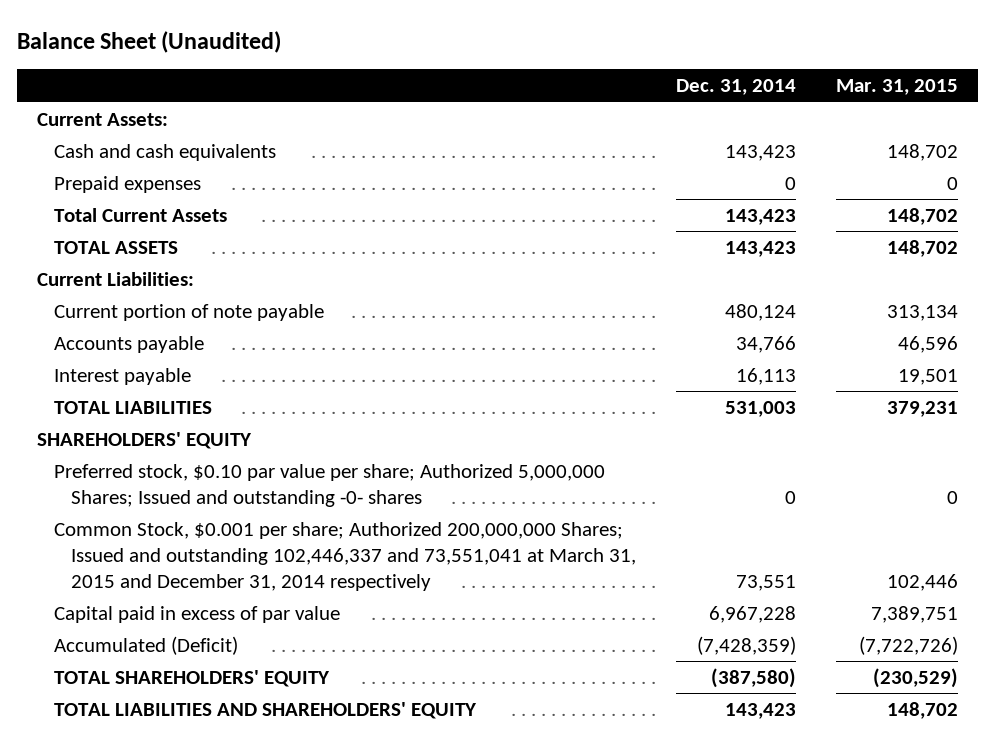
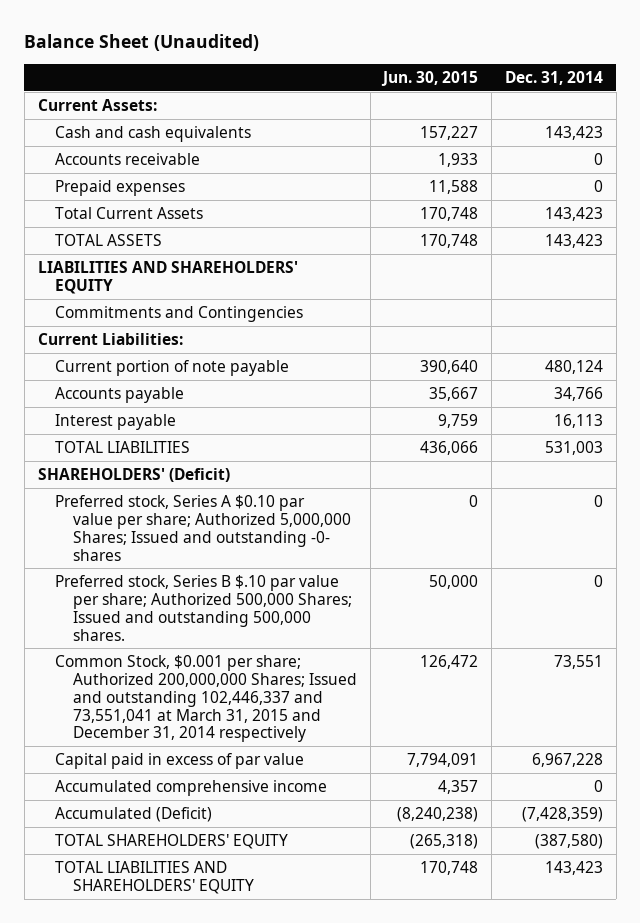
[835,79,958,96] Mar. 31, 2015 -> none
none -> [381,70,479,86] Jun. 30, 2015
none -> [55,153,201,166] Accounts receivable
none -> [37,261,298,294] LIABILITIES AND SHAREHOLDERS' EQUITY
none -> [55,306,304,323] Commitments and Contingencies
[37,431,253,449] SHAREHOLDERS' EQUITY -> [37,468,230,483] SHAREHOLDERS' (Deficit)
[53,463,605,507] Preferred stock, $0.10 par value per share; Authorized 5,000,000 Shares; Issued and outstanding -0- shares -> [55,495,352,561] Preferred stock, Series A $0.10 par value per share; Authorized 5,000,000 Shares; Issued and outstanding -0- shares
none -> [55,575,353,641] Preferred stock, Series B $.10 par value per share; Authorized 500,000 Shares; Issued and outstanding 500,000 shares.
none -> [55,780,328,797] Accumulated comprehensive income

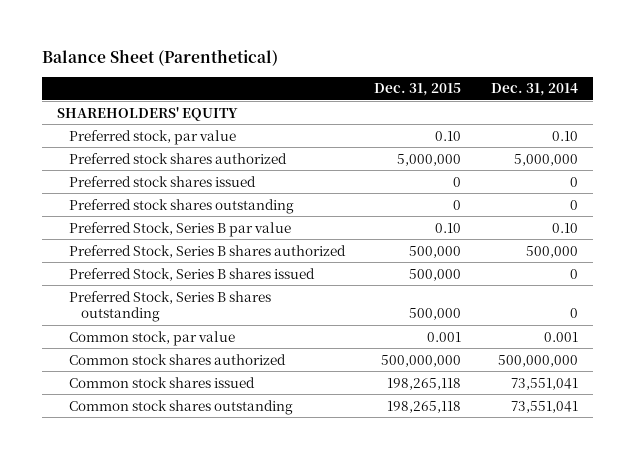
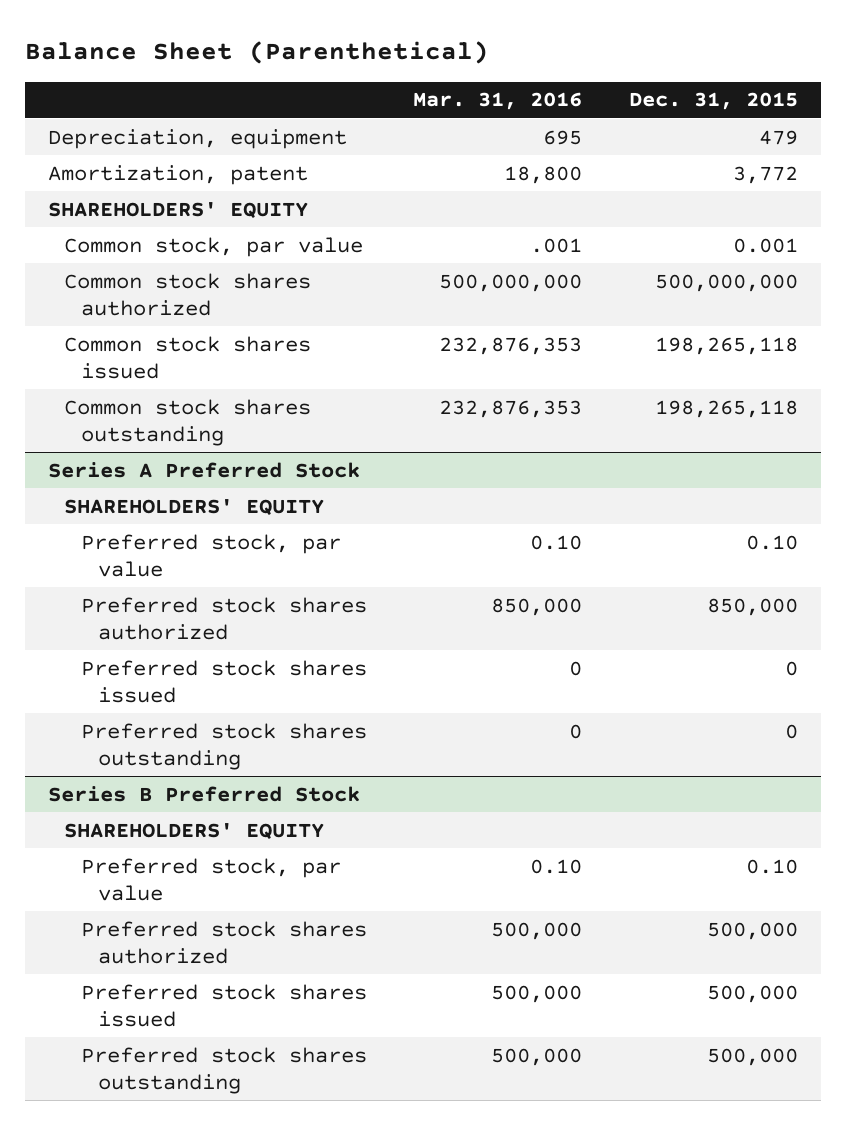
[491,83,579,97] Dec. 31, 2014 -> none
none -> [413,92,583,111] Mar. 31, 2016
none -> [47,128,347,149] Depreciation, equipment
none -> [47,164,308,185] Amortization, patent
[68,129,236,145] Preferred stock, par value -> none
[68,152,287,164] Preferred stock shares authorized -> none
[68,175,256,187] Preferred stock shares issued -> none
[68,198,294,214] Preferred stock shares outstanding -> none
[68,221,291,237] Preferred Stock, Series B par value -> none
[68,244,346,258] Preferred Stock, Series B shares authorized -> none
[68,267,315,281] Preferred Stock, Series B shares issued -> none
[68,290,271,323] Preferred Stock, Series B shares outstanding -> none
none -> [47,461,360,478] Series A Preferred Stock
none -> [64,498,325,515] SHAREHOLDERS' EQUITY
none -> [81,533,342,577] Preferred stock, par value
none -> [81,596,368,640] Preferred stock shares authorized
none -> [81,659,368,703] Preferred stock shares issued
none -> [81,722,368,770] Preferred stock shares outstanding
none -> [47,785,360,802] Series B Preferred Stock
none -> [64,822,325,839] SHAREHOLDERS' EQUITY
none -> [81,857,342,901] Preferred stock, par value
none -> [81,920,368,964] Preferred stock shares authorized
none -> [81,983,368,1027] Preferred stock shares issued
none -> [81,1046,368,1094] Preferred stock shares outstanding

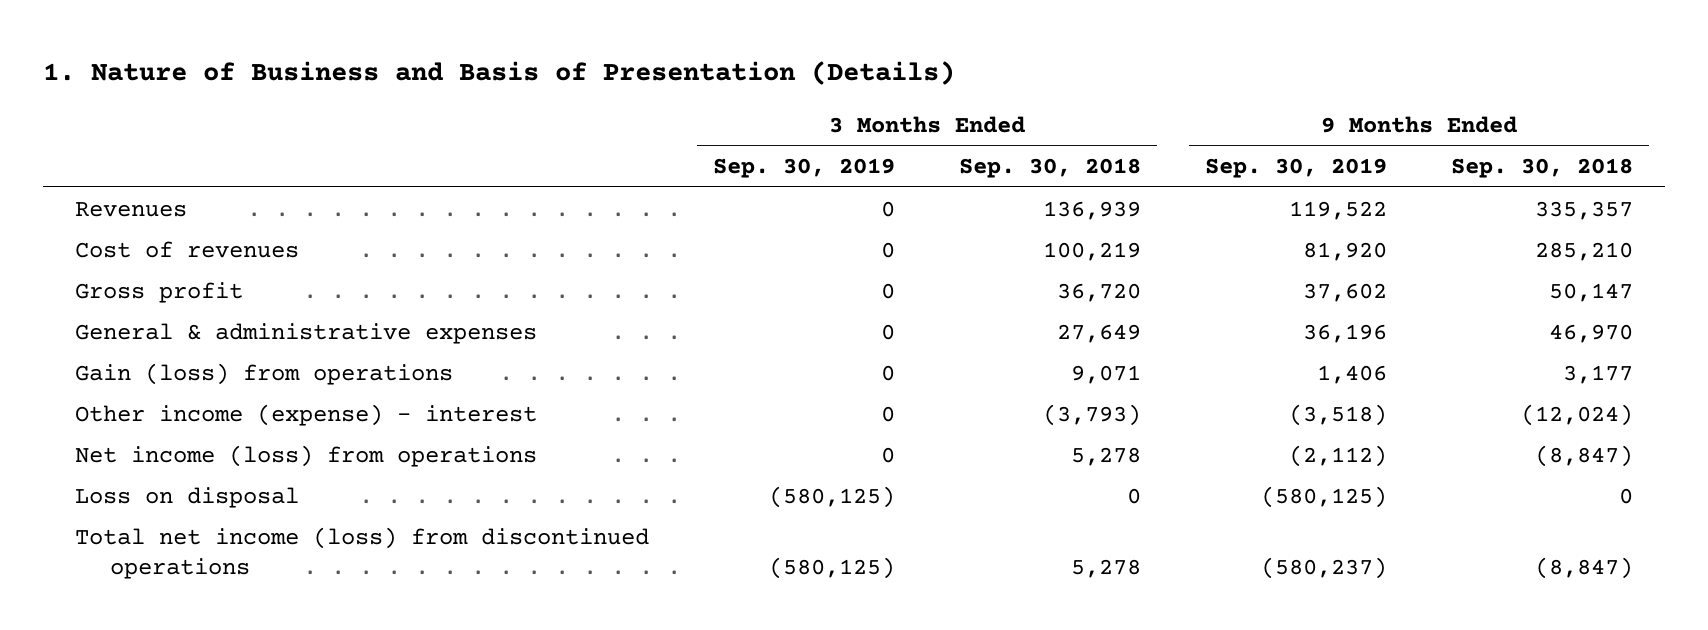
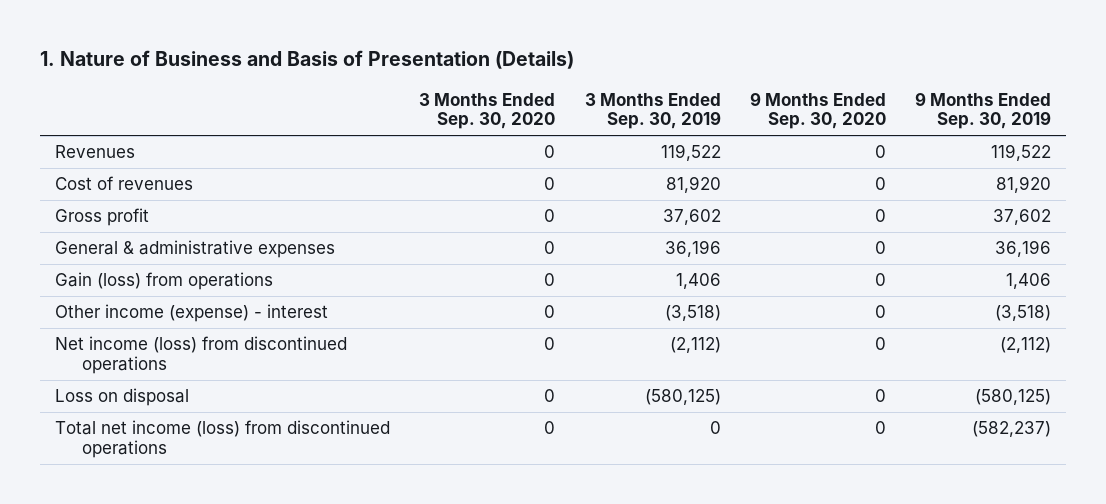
[958,158,1141,179] Sep. 30, 2018 -> none
[1450,158,1633,179] Sep. 30, 2018 -> none
none -> [419,92,556,130] 3 Months Ended Sep. 30, 2020
none -> [750,91,887,130] 9 Months Ended Sep. 30, 2020
[881,200,896,217] 0 -> [660,144,721,162] 119,522
[881,241,896,258] 0 -> [665,176,721,194] 81,920
[881,282,896,299] 0 -> [662,209,721,226] 37,602
[881,323,896,340] 0 -> [664,240,721,258] 36,196
[881,364,896,381] 0 -> [675,273,721,290] 1,406
[881,405,896,422] 0 -> [664,305,721,322] (3,518)
[75,444,538,467] Net income (loss) from operations -> [55,336,348,374] Net income (loss) from discontinued operations
[881,446,896,463] 0 -> [669,337,721,354] (2,112)
[769,556,896,579] (580,125) -> [709,421,721,435] 0
[1260,556,1387,579] (580,237) -> [972,421,1052,438] (582,237)

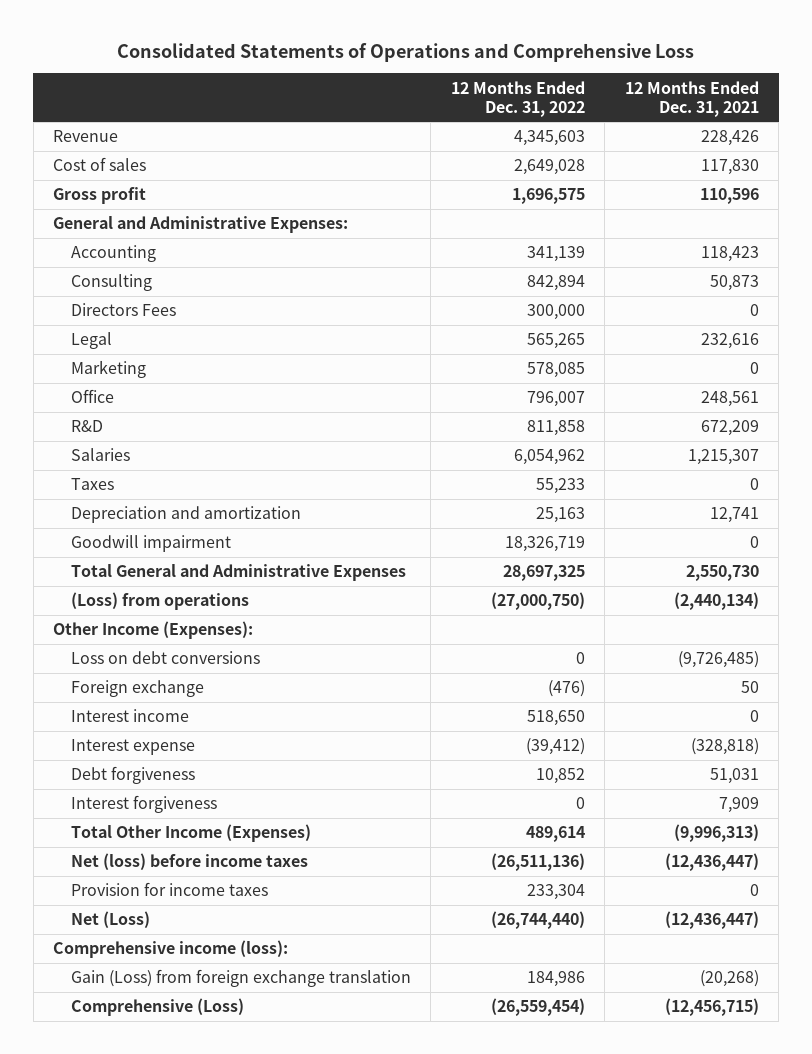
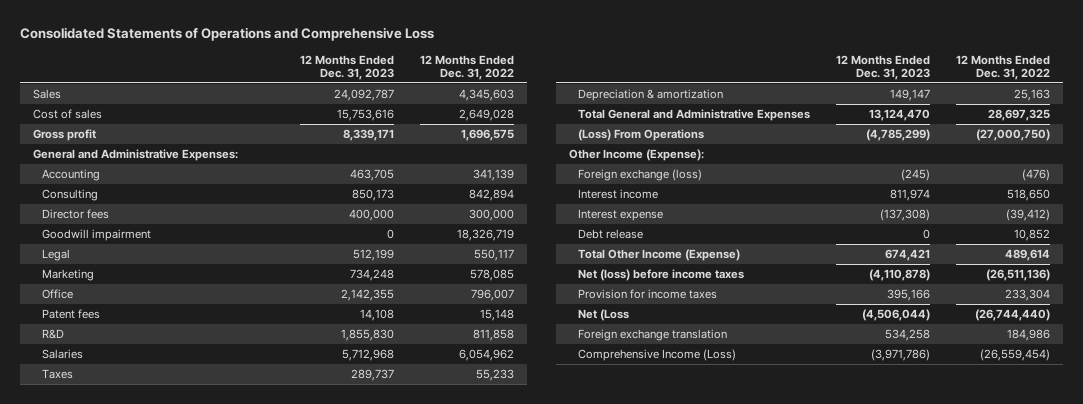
[624,80,759,117] 12 Months Ended Dec. 31, 2021 -> none
none -> [299,54,394,81] 12 Months Ended Dec. 31, 2023
[53,130,119,143] Revenue -> [32,88,61,99] Sales
[70,303,176,317] Directors Fees -> [41,208,109,219] Director fees
[70,535,231,553] Goodwill impairment -> [41,228,151,241] Goodwill impairment
[526,333,585,350] 565,265 -> [473,248,514,261] 550,117
none -> [41,308,100,319] Patent fees
[70,506,301,524] Depreciation and amortization -> [577,88,723,101] Depreciation & amortization
[70,651,260,665] Loss on debt conversions -> none
[70,592,249,611] (Loss) from operations -> [577,128,704,141] (Loss) From Operations
[53,621,254,640] Other Income (Expenses): -> [569,148,705,161] Other Income (Expense):
[70,680,204,698] Foreign exchange -> [577,168,702,181] Foreign exchange (loss)
[70,795,217,814] Interest forgiveness -> none
[70,766,195,785] Debt forgiveness -> [577,228,643,239] Debt release
[70,824,311,843] Total Other Income (Expenses) -> [577,248,740,261] Total Other Income (Expense)
[53,940,289,959] Comprehensive income (loss): -> none
[70,911,150,929] Net (Loss) -> [577,308,629,321] Net (Loss
[70,969,411,988] Gain (Loss) from foreign exchange translation -> [577,328,727,341] Foreign exchange translation
[70,998,244,1017] Comprehensive (Loss) -> [577,348,736,361] Comprehensive Income (Loss)

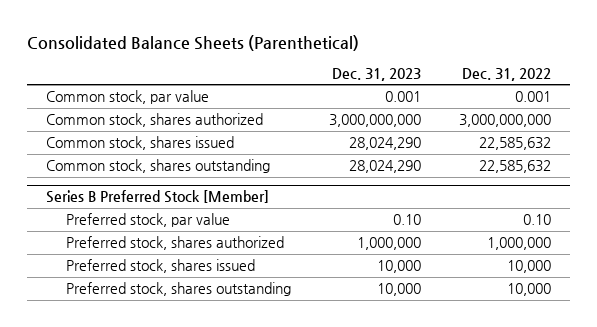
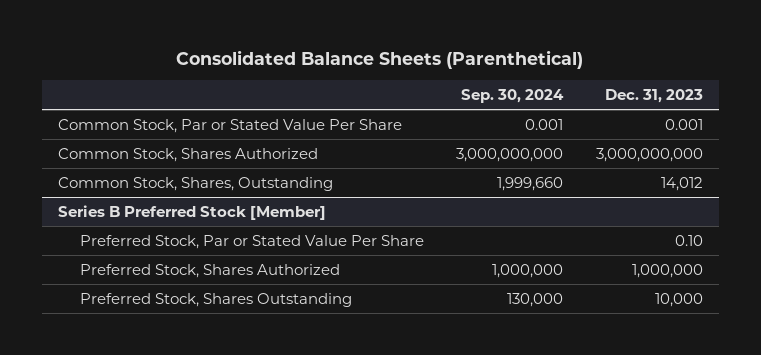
[461,67,551,81] Dec. 31, 2022 -> none
none -> [461,89,565,104] Sep. 30, 2024
[46,136,235,151] Common stock, shares issued -> none
[46,90,210,105] Common stock, par value -> [57,118,402,133] Common Stock, Par or Stated Value Per Share
[46,113,264,128] Common stock, shares authorized -> [57,147,318,162] Common Stock, Shares Authorized
[46,159,271,174] Common stock, shares outstanding -> [57,176,333,191] Common Stock, Shares, Outstanding
[348,160,421,174] 28,024,290 -> [660,176,703,191] 14,012
[65,259,255,274] Preferred stock, shares issued -> none
[65,213,230,228] Preferred stock, par value -> [79,234,424,249] Preferred Stock, Par or Stated Value Per Share
[65,236,284,251] Preferred stock, shares authorized -> [79,263,340,278] Preferred Stock, Shares Authorized
[65,282,291,297] Preferred stock, shares outstanding -> [79,292,352,307] Preferred Stock, Shares Outstanding

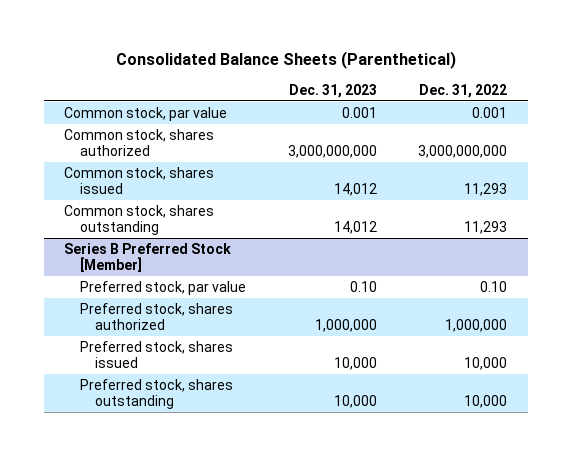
[461,89,565,104] Sep. 30, 2024 -> none
none -> [419,84,508,99] Dec. 31, 2022
[57,118,402,133] Common Stock, Par or Stated Value Per Share -> [64,106,228,121] Common stock, par value
[57,147,318,162] Common Stock, Shares Authorized -> [64,128,215,157] Common stock, shares authorized
none -> [64,166,215,195] Common stock, shares issued
[57,176,333,191] Common Stock, Shares, Outstanding -> [64,204,215,236] Common stock, shares outstanding
[79,234,424,249] Preferred Stock, Par or Stated Value Per Share -> [79,280,246,295] Preferred stock, par value
[79,263,340,278] Preferred Stock, Shares Authorized -> [79,302,233,331] Preferred stock, shares authorized
none -> [79,340,233,369] Preferred stock, shares issued
[79,292,352,307] Preferred Stock, Shares Outstanding -> [79,378,233,410] Preferred stock, shares outstanding

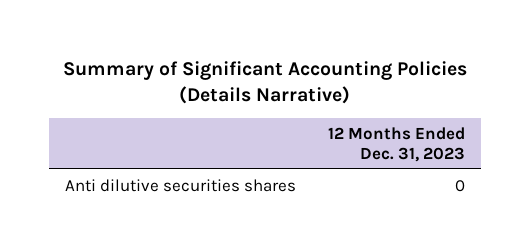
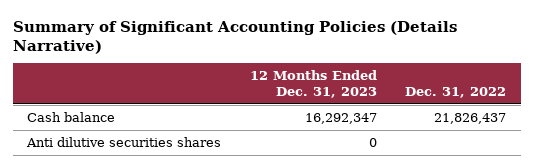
none -> [405,87,507,99] Dec. 31, 2022
none -> [26,111,115,122] Cash balance

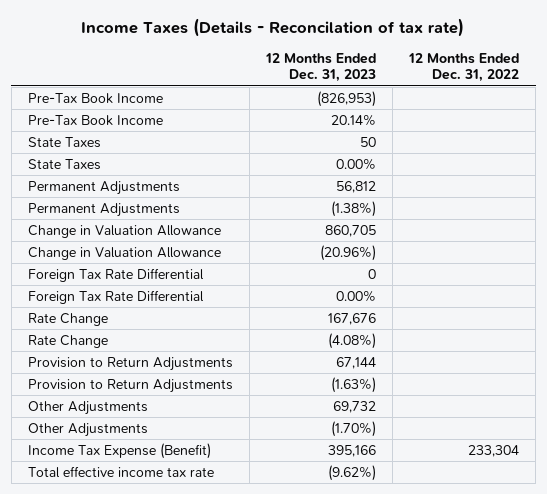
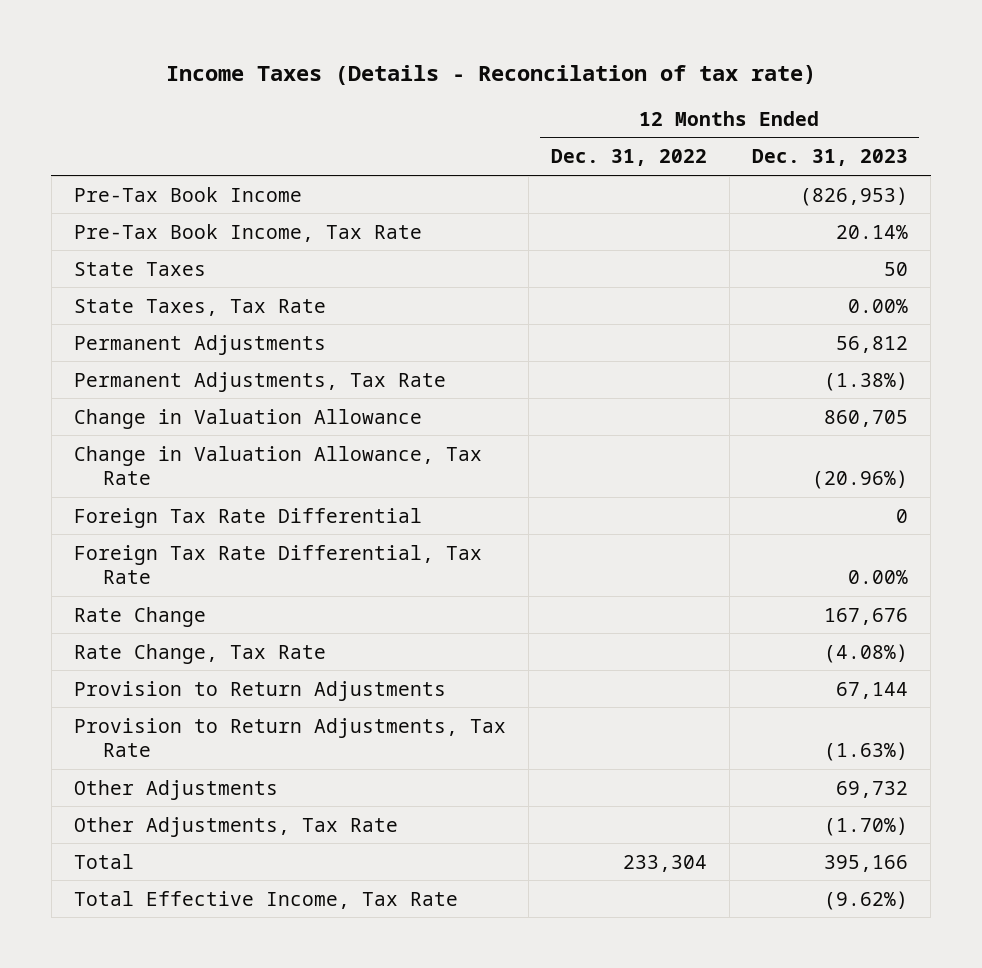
[27,114,163,126] Pre-Tax Book Income -> [73,223,422,242] Pre-Tax Book Income, Tax Rate
[27,158,101,170] State Taxes -> [73,298,326,316] State Taxes, Tax Rate
[27,202,180,217] Permanent Adjustments -> [73,371,446,392] Permanent Adjustments, Tax Rate
[27,246,221,260] Change in Valuation Allowance -> [73,445,482,485] Change in Valuation Allowance, Tax Rate
[27,289,204,304] Foreign Tax Rate Differential -> [73,544,482,584] Foreign Tax Rate Differential, Tax Rate
[27,334,108,348] Rate Change -> [73,643,326,664] Rate Change, Tax Rate
[27,378,233,393] Provision to Return Adjustments -> [73,717,506,757] Provision to Return Adjustments, Tax Rate
[27,422,148,437] Other Adjustments -> [73,816,398,837] Other Adjustments, Tax Rate
[27,442,211,459] Income Tax Expense (Benefit) -> [73,853,134,869] Total
[27,465,214,478] Total effective income tax rate -> [73,890,458,909] Total Effective Income, Tax Rate

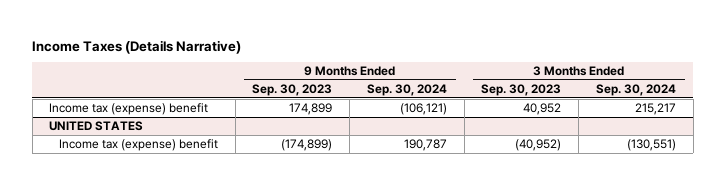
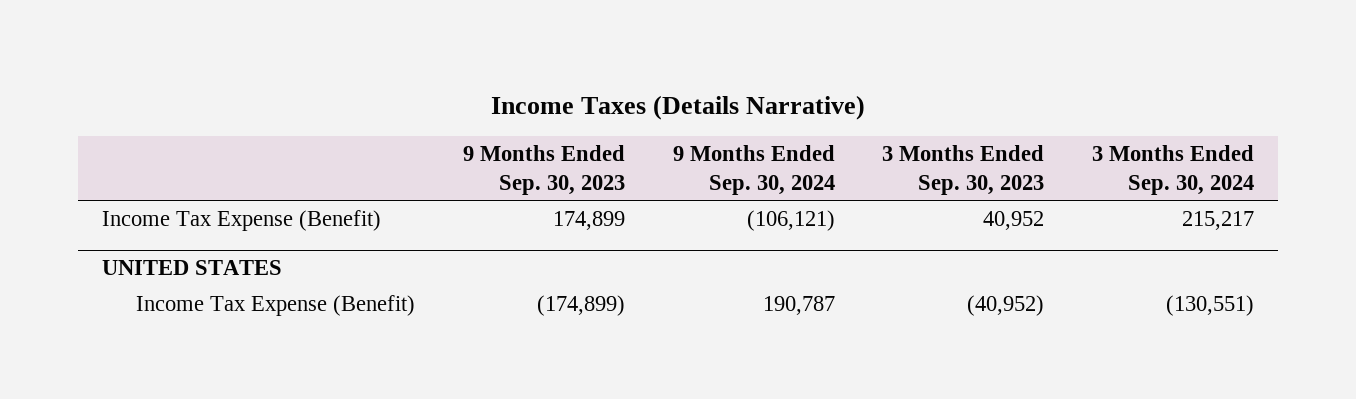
[49,102,209,115] Income tax (expense) benefit -> [102,210,382,232] Income Tax Expense (Benefit)
[58,138,218,151] Income tax (expense) benefit -> [136,295,416,317] Income Tax Expense (Benefit)

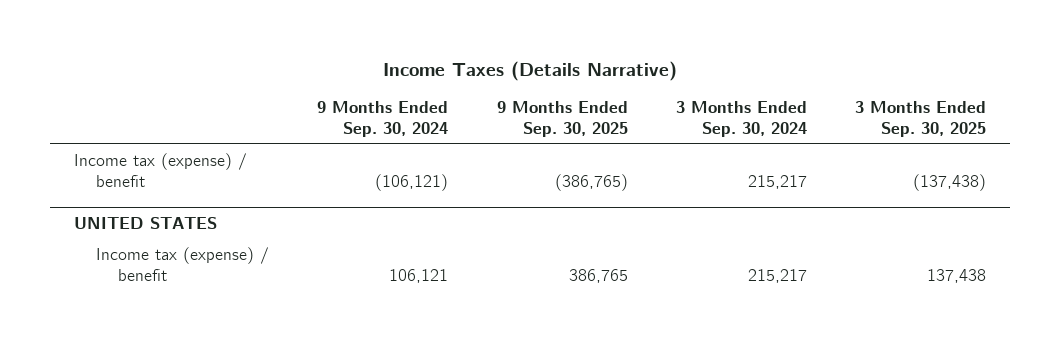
[463,145,626,196] 9 Months Ended Sep. 30, 2023 -> none
[882,145,1045,196] 3 Months Ended Sep. 30, 2023 -> none
none -> [496,101,628,138] 9 Months Ended Sep. 30, 2025
none -> [855,101,987,138] 3 Months Ended Sep. 30, 2025
[102,210,382,232] Income Tax Expense (Benefit) -> [74,153,248,188] Income tax (expense) / benefit
[136,295,416,317] Income Tax Expense (Benefit) -> [96,247,270,282] Income tax (expense) / benefit
[762,296,835,316] 190,787 -> [389,269,449,284] 106,121
[1166,295,1255,317] (130,551) -> [747,269,807,284] 215,217

